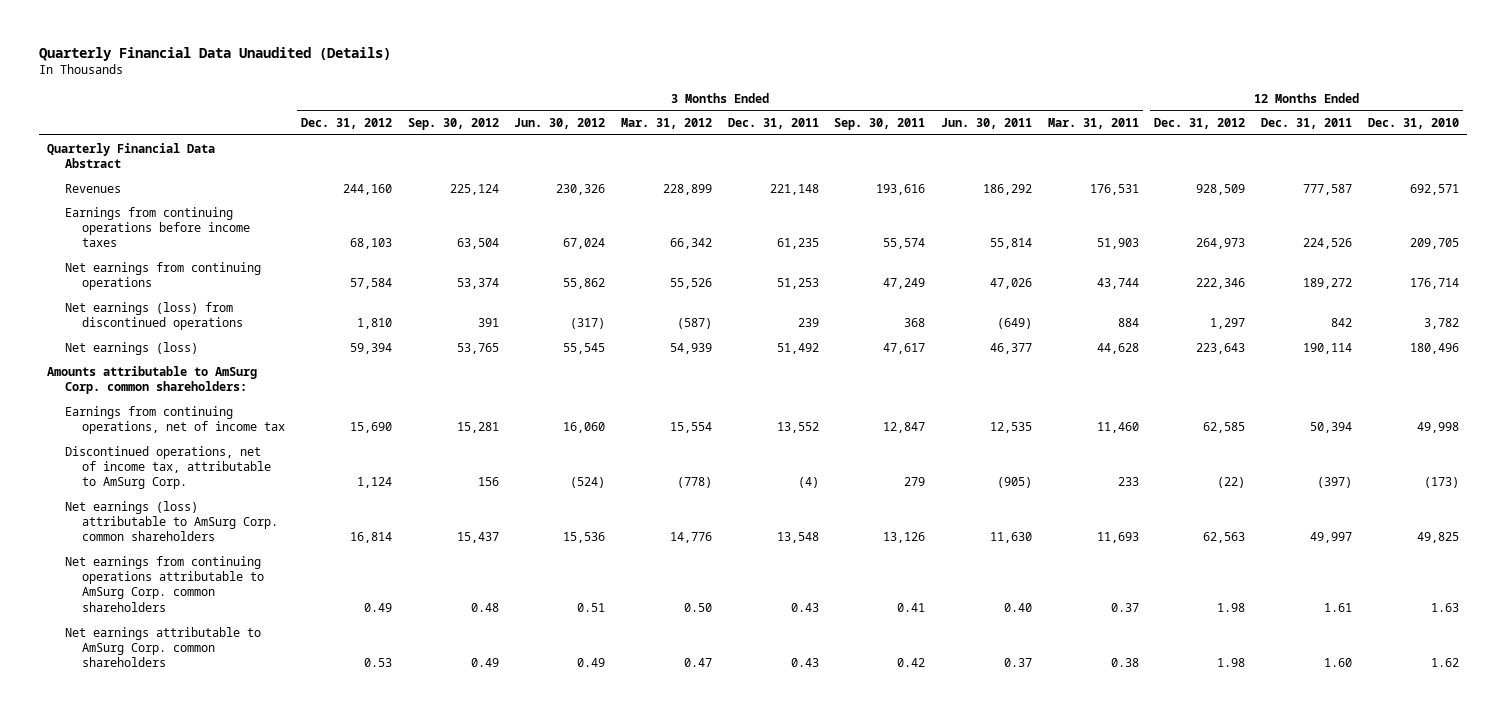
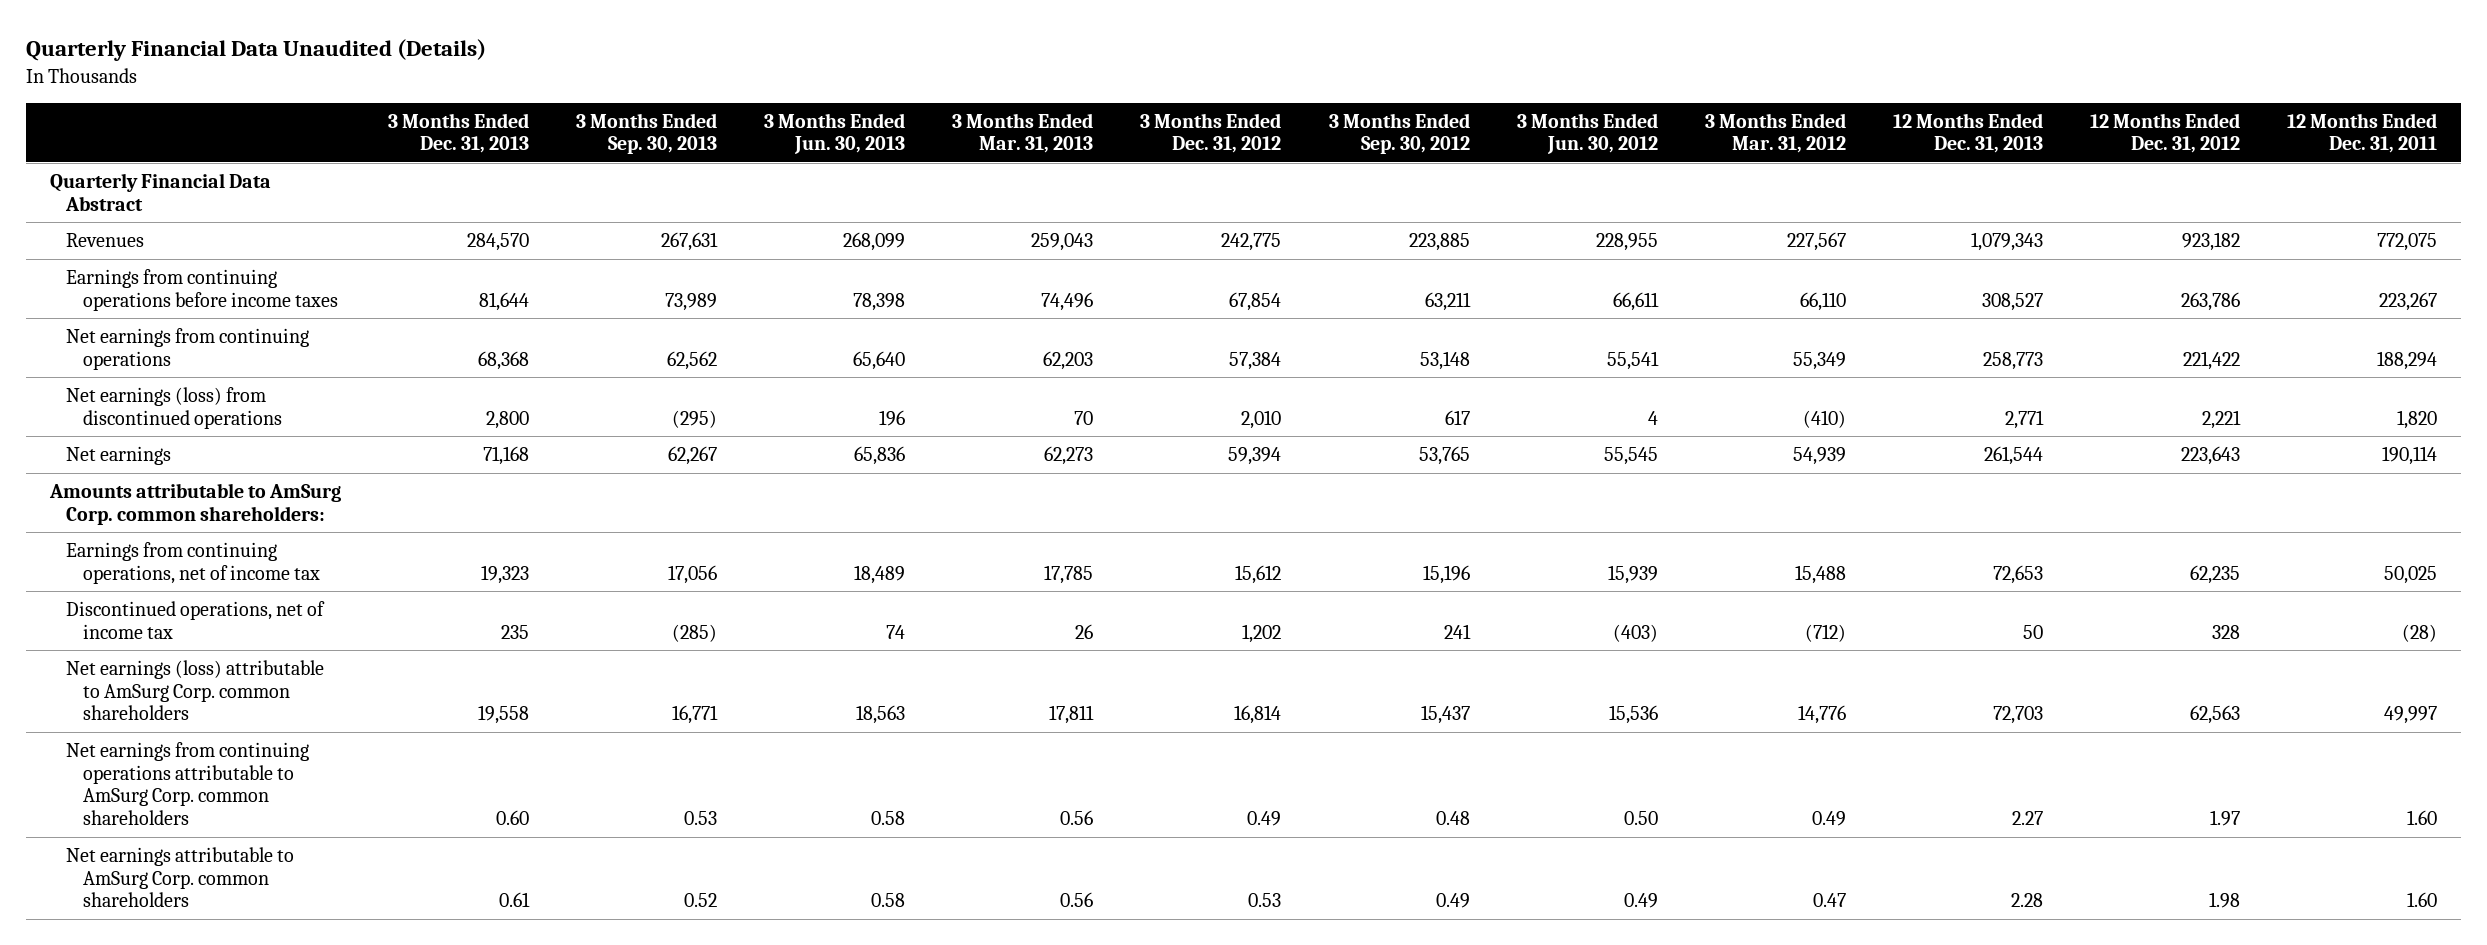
[727,118,819,130] Dec. 31, 2011 -> none
[834,118,926,131] Sep. 30, 2011 -> none
[941,118,1033,130] Jun. 30, 2011 -> none
[1047,118,1139,130] Mar. 31, 2011 -> none
[1367,118,1459,130] Dec. 31, 2010 -> none
none -> [387,112,529,154] 3 Months Ended Dec. 31, 2013
none -> [575,112,717,155] 3 Months Ended Sep. 30, 2013
none -> [764,112,906,155] 3 Months Ended Jun. 30, 2013
none -> [952,112,1094,154] 3 Months Ended Mar. 31, 2013
none -> [1893,112,2044,154] 12 Months Ended Dec. 31, 2013
[342,183,392,195] 244,160 -> [1221,232,1282,251] 242,775
[449,183,499,195] 225,124 -> [1408,232,1470,251] 223,885
[556,183,606,195] 230,326 -> [1595,232,1658,251] 228,955
[662,183,712,195] 228,899 -> [1786,231,1846,251] 227,567
[1196,183,1246,195] 928,509 -> [2182,231,2241,251] 923,182
[1303,183,1353,195] 777,587 -> [2377,232,2438,251] 772,075
[349,238,392,250] 68,103 -> [1229,291,1282,311] 67,854
[456,238,499,250] 63,504 -> [1424,291,1471,311] 63,211
[563,238,606,250] 67,024 -> [1612,291,1659,311] 66,611
[669,238,712,250] 66,342 -> [1799,291,1846,311] 66,110
[1196,238,1246,250] 264,973 -> [2181,291,2241,311] 263,786
[1303,238,1353,250] 224,526 -> [2379,291,2438,311] 223,267
[349,277,392,289] 57,584 -> [1229,351,1282,370] 57,384
[456,277,499,289] 53,374 -> [1419,350,1470,370] 53,148
[563,277,606,289] 55,862 -> [1606,350,1659,370] 55,541
[669,277,712,289] 55,526 -> [1792,351,1846,370] 55,349
[1196,277,1246,289] 222,346 -> [2183,350,2241,370] 221,422
[1303,277,1353,289] 189,272 -> [2377,350,2438,370] 188,294
[356,317,392,329] 1,810 -> [1241,409,1282,429] 2,010
[477,317,499,327] 391 -> [1444,409,1470,425] 617
[570,317,606,329] (317) -> [1647,410,1658,425] 4
[676,317,712,329] (587) -> [1802,409,1846,428] (410)
[1210,317,1246,329] 1,297 -> [2202,409,2242,429] 2,221
[1331,317,1353,327] 842 -> [2397,409,2438,429] 1,820
[64,341,198,355] Net earnings (loss) -> [66,445,172,465] Net earnings
[349,421,392,433] 15,690 -> [1235,564,1282,584] 15,612
[456,421,499,433] 15,281 -> [1422,564,1470,584] 15,196
[563,421,606,433] 16,060 -> [1607,564,1658,584] 15,939
[669,421,712,433] 15,554 -> [1794,564,1846,584] 15,488
[1203,421,1246,433] 62,585 -> [2190,564,2241,584] 62,235
[1310,421,1353,433] 50,394 -> [2384,565,2438,584] 50,025
[64,445,272,490] Discontinued operations, net of income tax, attributable to AmSurg Corp. -> [66,600,326,639] Discontinued operations, net of income tax
[356,477,392,489] 1,124 -> [1242,623,1282,643] 1,202
[477,477,499,487] 156 -> [1443,623,1471,639] 241
[570,477,606,489] (524) -> [1612,623,1658,642] (403)
[676,477,712,489] (778) -> [1804,623,1846,642] (712)
[1217,477,1246,489] (22) -> [2212,624,2241,639] 328
[1317,477,1353,489] (397) -> [2402,623,2438,642] (28)
[577,602,606,612] 0.51 -> [1623,811,1658,826] 0.50
[683,602,712,612] 0.50 -> [1811,811,1846,827] 0.49
[1217,602,1246,612] 1.98 -> [2210,810,2241,827] 1.97
[1324,602,1353,612] 1.61 -> [2407,810,2438,826] 1.60

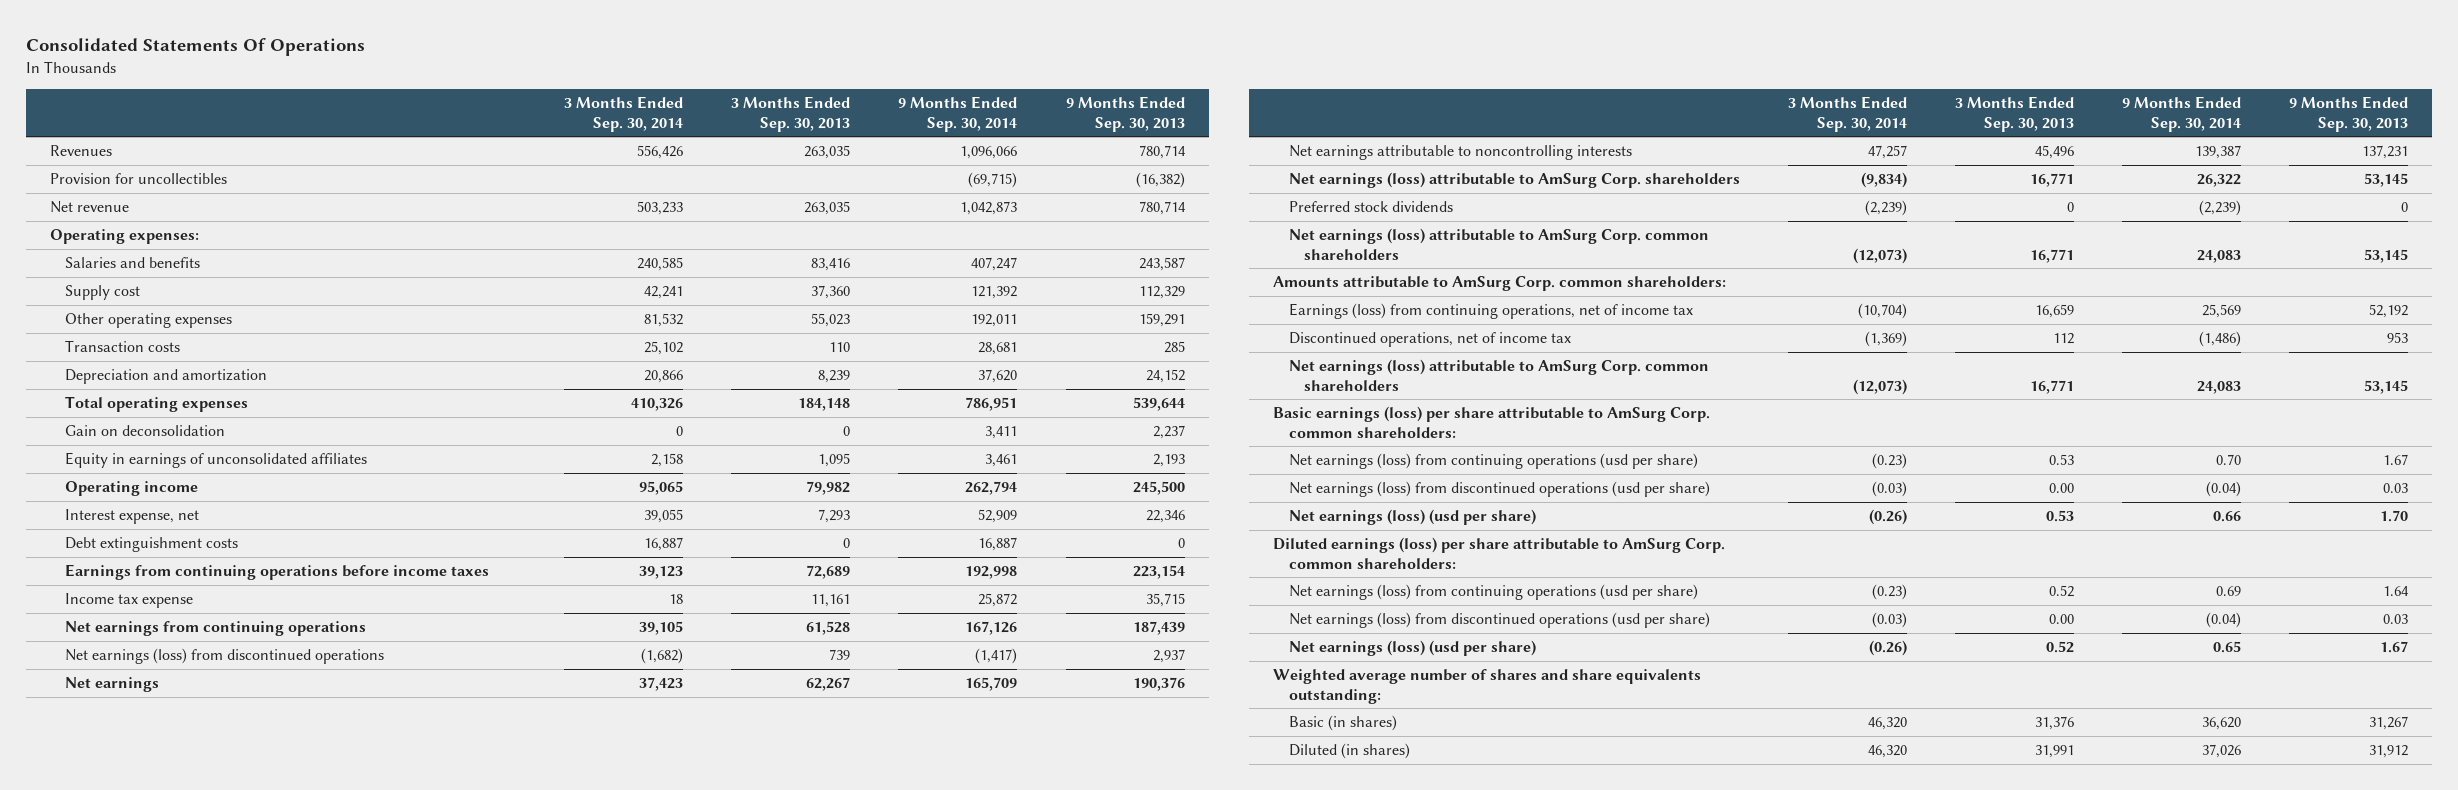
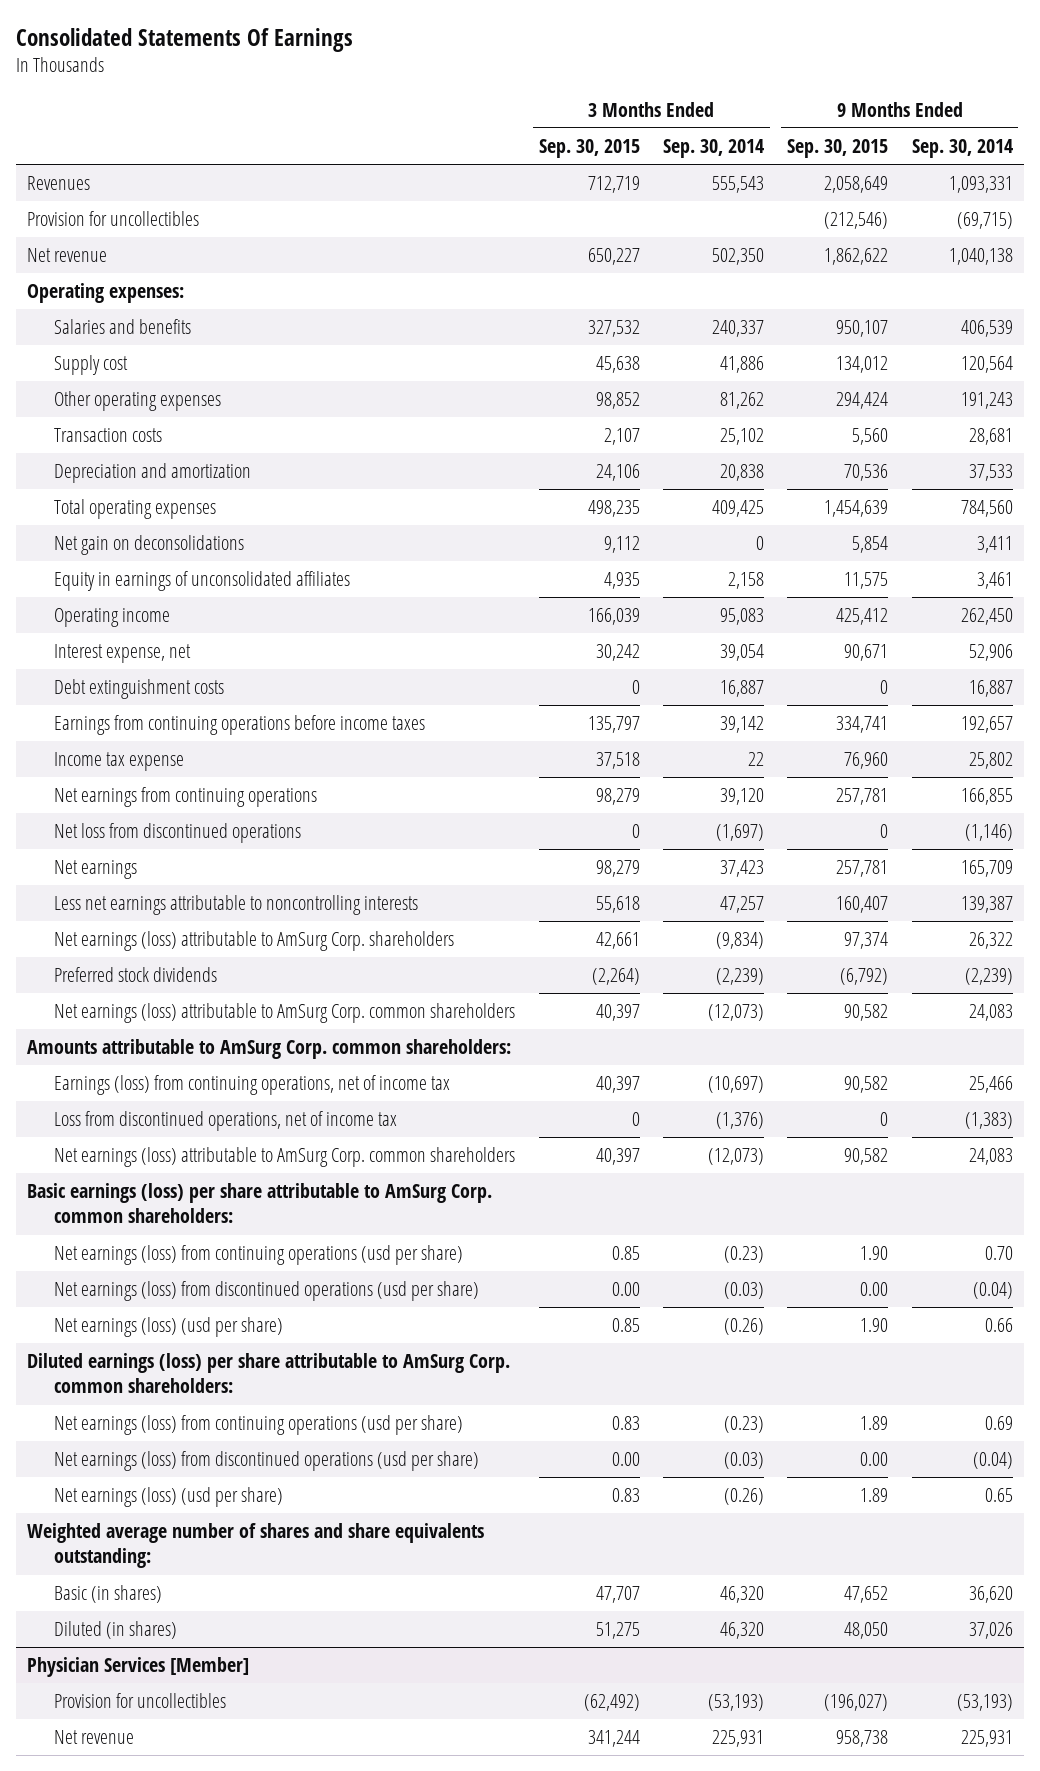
[25,37,365,56] Consolidated Statements Of Operations -> [15,27,353,52] Consolidated Statements Of Earnings
[731,96,851,132] 3 Months Ended Sep. 30, 2013 -> none
[1065,96,1185,132] 9 Months Ended Sep. 30, 2013 -> none
none -> [538,139,640,159] Sep. 30, 2015
none -> [787,139,889,159] Sep. 30, 2015
[637,145,684,160] 556,426 -> [711,176,764,194] 555,543
[960,146,1018,160] 1,096,066 -> [948,176,1013,194] 1,093,331
[637,201,684,216] 503,233 -> [711,248,764,266] 502,350
[960,201,1018,216] 1,042,873 -> [948,248,1013,266] 1,040,138
[637,257,684,272] 240,585 -> [711,320,764,338] 240,337
[971,257,1018,272] 407,247 -> [960,320,1013,338] 406,539
[644,286,684,300] 42,241 -> [719,356,764,374] 41,886
[971,286,1018,300] 121,392 -> [960,356,1013,374] 120,564
[644,313,684,328] 81,532 -> [719,392,764,410] 81,262
[971,314,1018,328] 192,011 -> [960,392,1013,410] 191,243
[644,370,684,384] 20,866 -> [719,464,764,482] 20,838
[978,369,1018,384] 37,620 -> [968,464,1013,482] 37,533
[631,398,684,412] 410,326 -> [711,500,764,518] 409,425
[965,397,1018,412] 786,951 -> [960,500,1013,518] 784,560
[65,425,226,437] Gain on deconsolidation -> [54,535,245,556] Net gain on deconsolidations
[639,481,684,496] 95,065 -> [719,608,764,626] 95,083
[965,481,1018,496] 262,794 -> [960,608,1013,626] 262,450
[644,509,684,524] 39,055 -> [719,644,764,662] 39,054
[978,509,1018,524] 52,909 -> [968,644,1013,662] 52,906
[639,566,684,580] 39,123 -> [719,716,764,734] 39,142
[965,566,1018,580] 192,998 -> [960,716,1013,734] 192,657
[669,594,684,605] 18 -> [747,752,764,767] 22
[978,593,1018,608] 25,872 -> [968,752,1013,770] 25,802
[639,621,684,636] 39,105 -> [719,788,764,806] 39,120
[965,621,1018,636] 167,126 -> [960,788,1013,806] 166,855
[65,648,385,665] Net earnings (loss) from discontinued operations -> [54,823,302,844] Net loss from discontinued operations
[641,648,684,665] (1,682) -> [715,824,764,842] (1,697)
[975,648,1018,665] (1,417) -> [964,824,1013,842] (1,146)
[1288,145,1632,161] Net earnings attributable to noncontrolling interests -> [54,895,419,916] Less net earnings attributable to noncontrolling interests
[1857,303,1907,320] (10,704) -> [707,1076,764,1094] (10,697)
[2201,304,2241,319] 25,569 -> [968,1076,1013,1094] 25,466
[1288,332,1571,348] Discontinued operations, net of income tax -> [54,1111,398,1132] Loss from discontinued operations, net of income tax
[1864,331,1907,348] (1,369) -> [715,1112,764,1130] (1,376)
[2198,331,2241,348] (1,486) -> [964,1112,1013,1130] (1,383)
none -> [27,1657,250,1678] Physician Services [Member]
none -> [54,1693,227,1709] Provision for uncollectibles
none -> [54,1730,135,1745] Net revenue

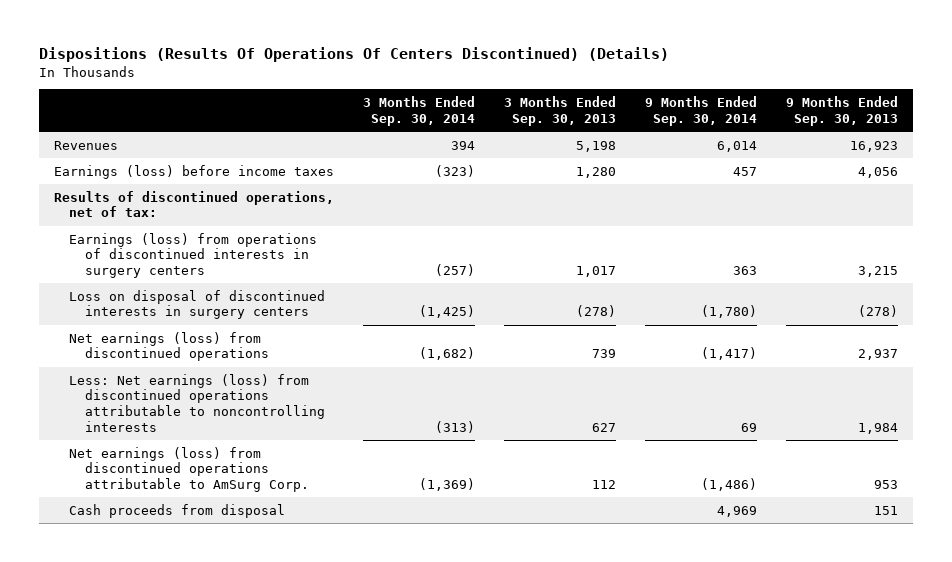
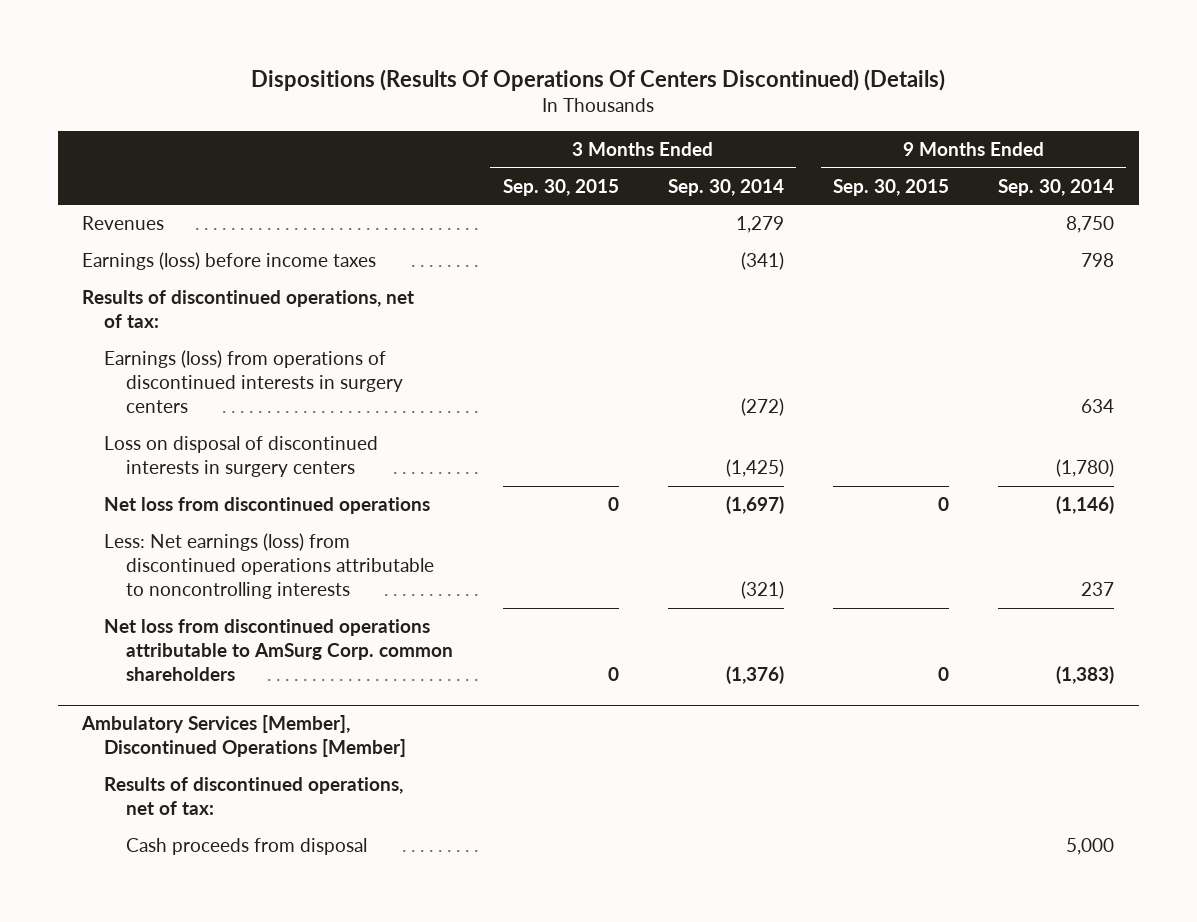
[503,96,616,126] 3 Months Ended Sep. 30, 2013 -> none
[786,96,899,126] 9 Months Ended Sep. 30, 2013 -> none
none -> [502,178,619,196] Sep. 30, 2015
none -> [832,178,949,196] Sep. 30, 2015
[450,140,475,150] 394 -> [735,216,784,234] 1,279
[717,140,758,152] 6,014 -> [1066,216,1115,234] 8,750
[434,164,475,177] (323) -> [740,252,784,271] (341)
[733,166,758,176] 457 -> [1081,253,1115,268] 798
[434,264,475,277] (257) -> [740,398,784,417] (272)
[733,266,758,276] 363 -> [1081,399,1115,414] 634
[69,331,269,362] Net earnings (loss) from discontinued operations -> [104,497,431,515] Net loss from discontinued operations
[418,347,475,361] (1,682) -> [725,496,784,515] (1,697)
[701,347,758,361] (1,417) -> [1056,496,1115,515] (1,146)
[434,421,475,434] (313) -> [740,581,784,600] (321)
[741,423,758,433] 69 -> [1081,582,1115,597] 237
[69,446,309,493] Net earnings (loss) from discontinued operations attributable to AmSurg Corp. -> [104,619,454,682] Net loss from discontinued operations attributable to AmSurg Corp. common shareholders
[418,478,475,492] (1,369) -> [725,666,784,685] (1,376)
[701,478,758,492] (1,486) -> [1056,666,1115,685] (1,383)
none -> [81,715,407,758] Ambulatory Services [Member], Discontinued Operations [Member]
none -> [104,777,404,816] Results of discontinued operations, net of tax:
[717,505,758,517] 4,969 -> [1066,838,1115,856] 5,000

